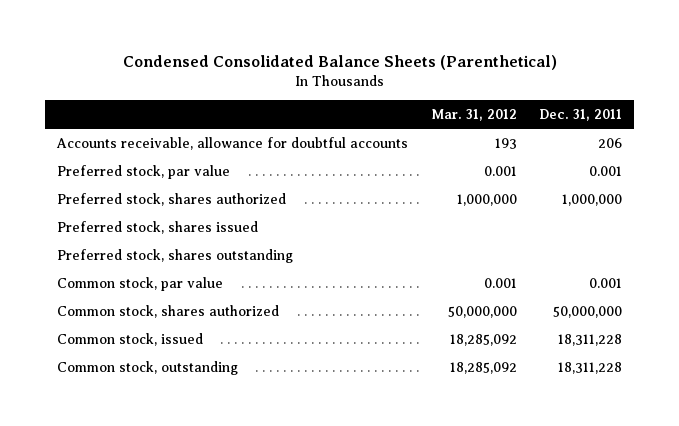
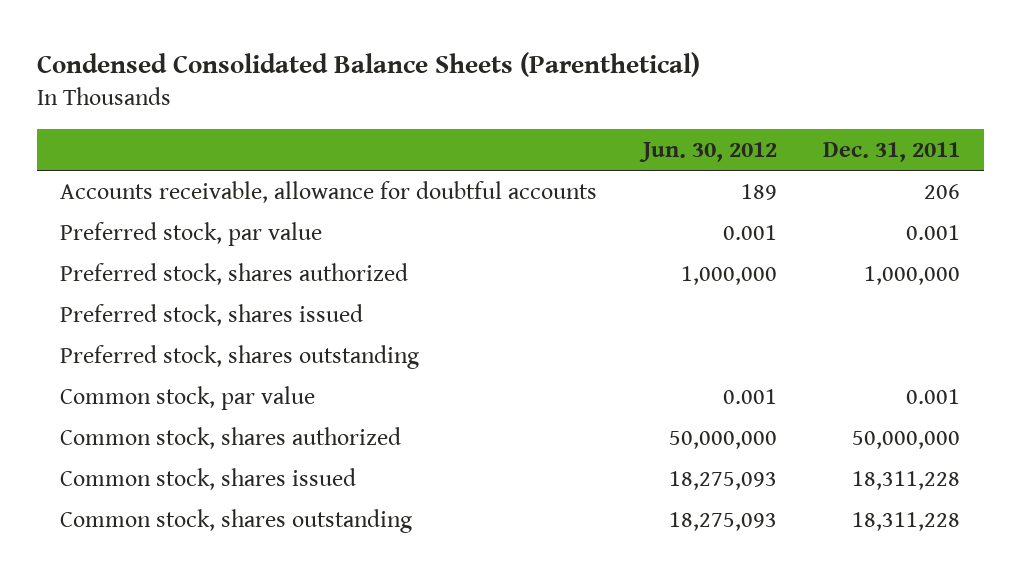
[430,108,517,121] Mar. 31, 2012 -> none
none -> [639,141,778,162] Jun. 30, 2012
[56,332,203,346] Common stock, issued -> [59,468,356,491] Common stock, shares issued
[56,360,238,375] Common stock, outstanding -> [59,509,412,534] Common stock, shares outstanding

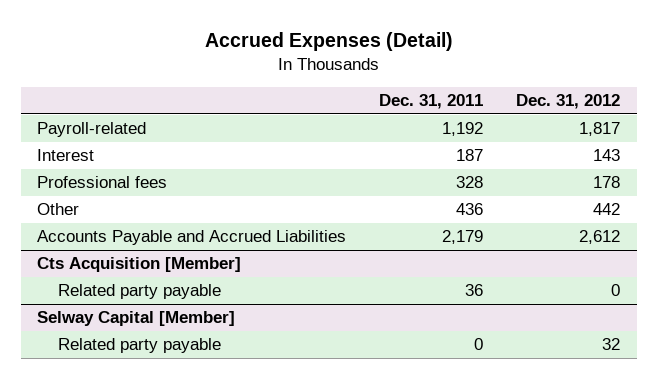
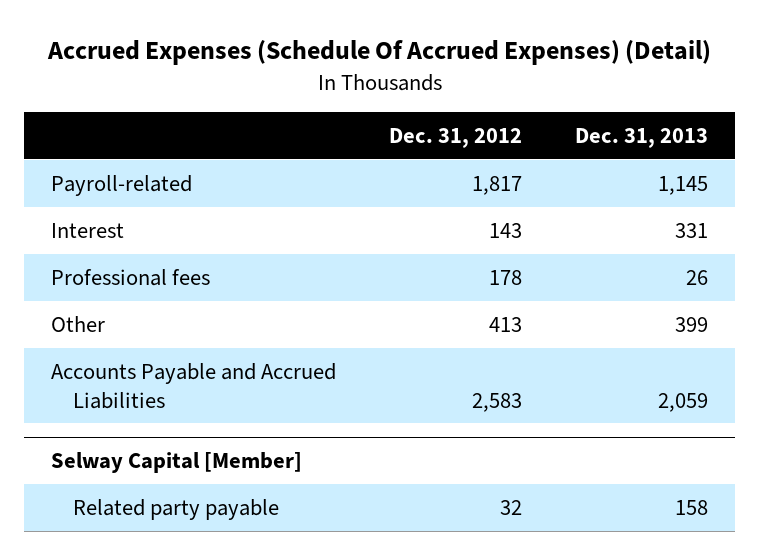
[204,31,453,51] Accrued Expenses (Detail) -> [46,40,711,66] Accrued Expenses (Schedule Of Accrued Expenses) (Detail)
[379,94,484,110] Dec. 31, 2011 -> none
none -> [575,127,709,148] Dec. 31, 2013
[37,257,242,273] Cts Acquisition [Member] -> none
[57,284,221,300] Related party payable -> none
[593,203,621,216] 442 -> [489,316,523,332] 413
[579,230,621,245] 2,612 -> [472,392,523,412] 2,583

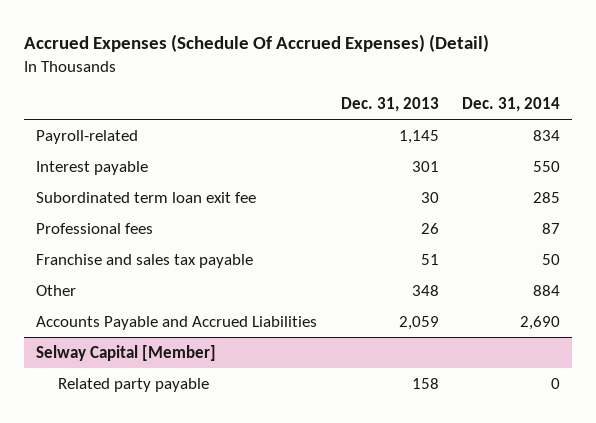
[389,127,523,148] Dec. 31, 2012 -> none
none -> [462,97,561,113] Dec. 31, 2014
[50,222,124,238] Interest -> [35,160,148,175] Interest payable
[675,222,709,238] 331 -> [411,160,439,172] 301
none -> [35,191,256,203] Subordinated term loan exit fee
none -> [35,253,253,268] Franchise and sales tax payable
[675,316,709,332] 399 -> [411,284,439,296] 348

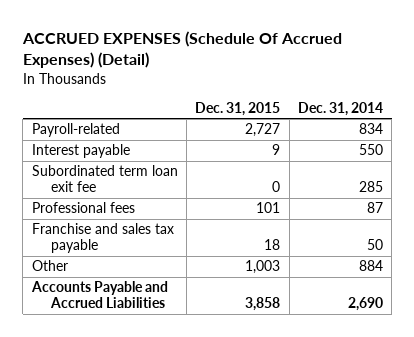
[23,34,489,53] Accrued Expenses (Schedule Of Accrued Expenses) (Detail) -> [21,31,342,69] ACCRUED EXPENSES (Schedule Of Accrued Expenses) (Detail)
[340,97,439,113] Dec. 31, 2013 -> none
none -> [195,101,281,116] Dec. 31, 2015
[35,344,216,361] Selway Capital [Member] -> none
[58,377,210,392] Related party payable -> none

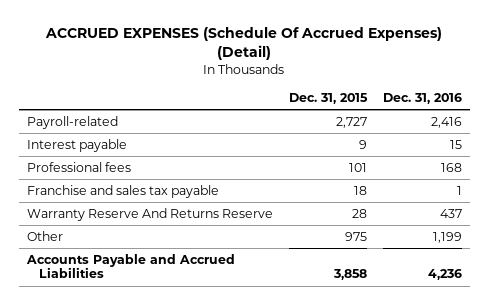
[297,101,383,116] Dec. 31, 2014 -> none
none -> [382,93,462,105] Dec. 31, 2016
[31,165,178,193] Subordinated term loan exit fee -> none
none -> [27,207,274,221] Warranty Reserve And Returns Reserve
[245,260,281,275] 1,003 -> [344,231,367,241] 975

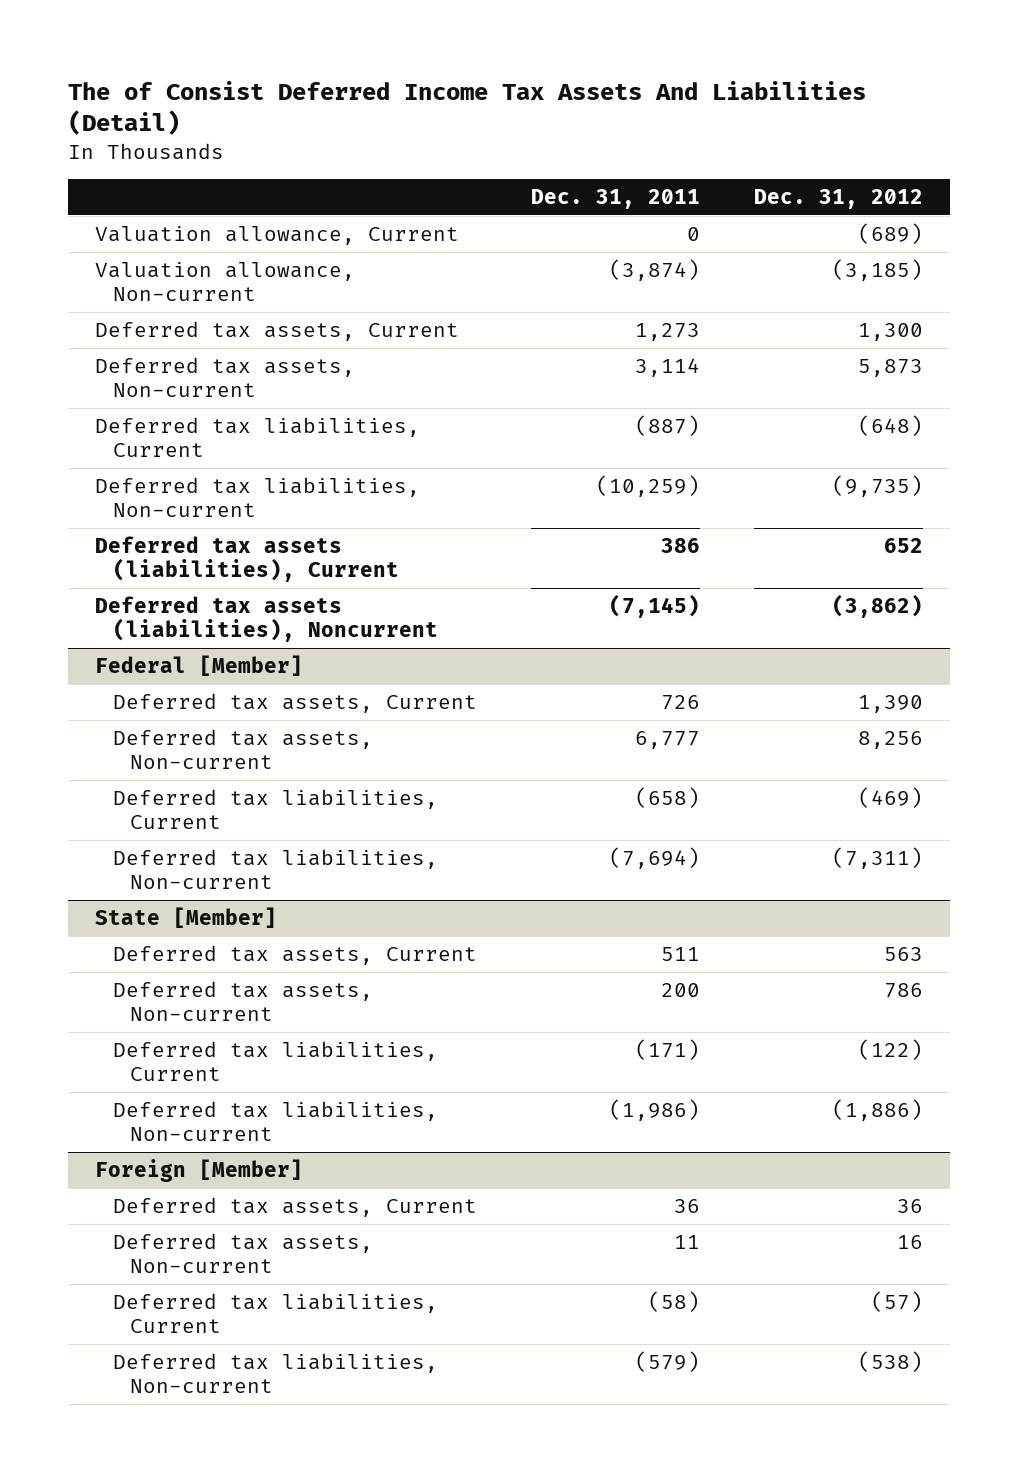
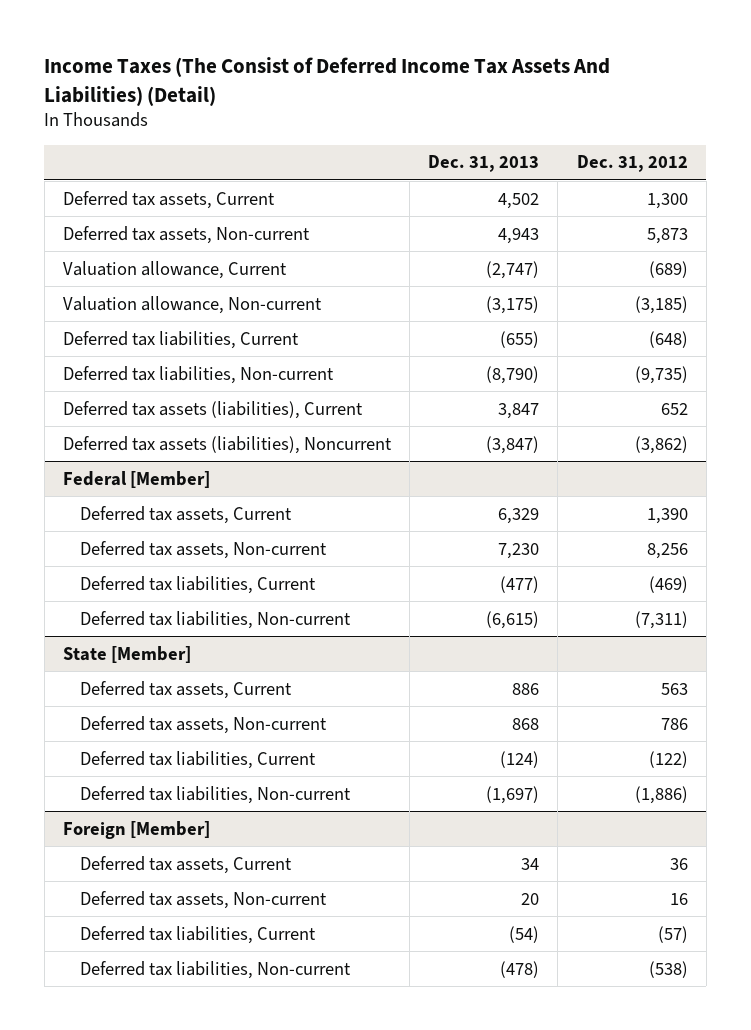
[67,80,866,136] The of Consist Deferred Income Tax Assets And Liabilities (Detail) -> [44,56,611,106] Income Taxes (The Consist of Deferred Income Tax Assets And Liabilities) (Detail)
[530,188,700,209] Dec. 31, 2011 -> none
none -> [428,155,540,173] Dec. 31, 2013
[95,225,460,245] Valuation allowance, Current -> [63,260,288,279] Valuation allowance, Current
[95,261,356,302] Valuation allowance, Non-current -> [63,295,323,314] Valuation allowance, Non-current

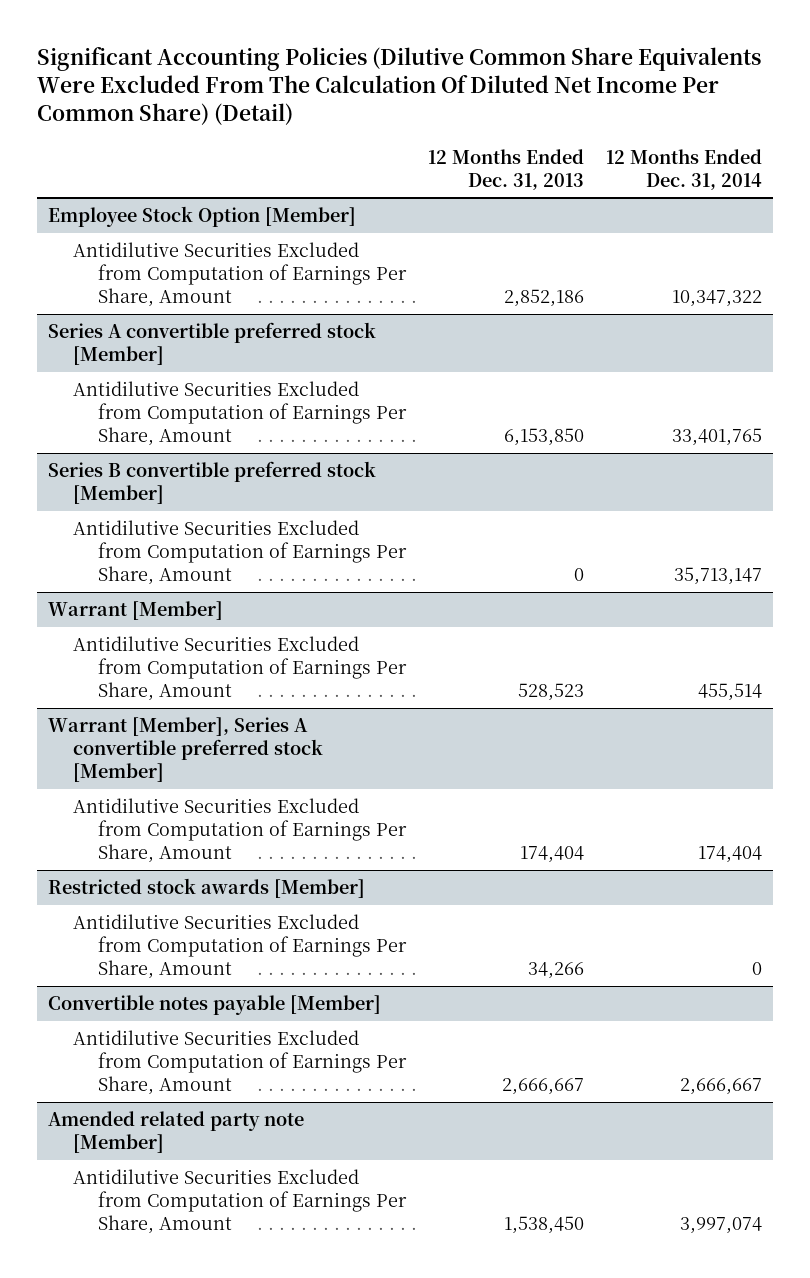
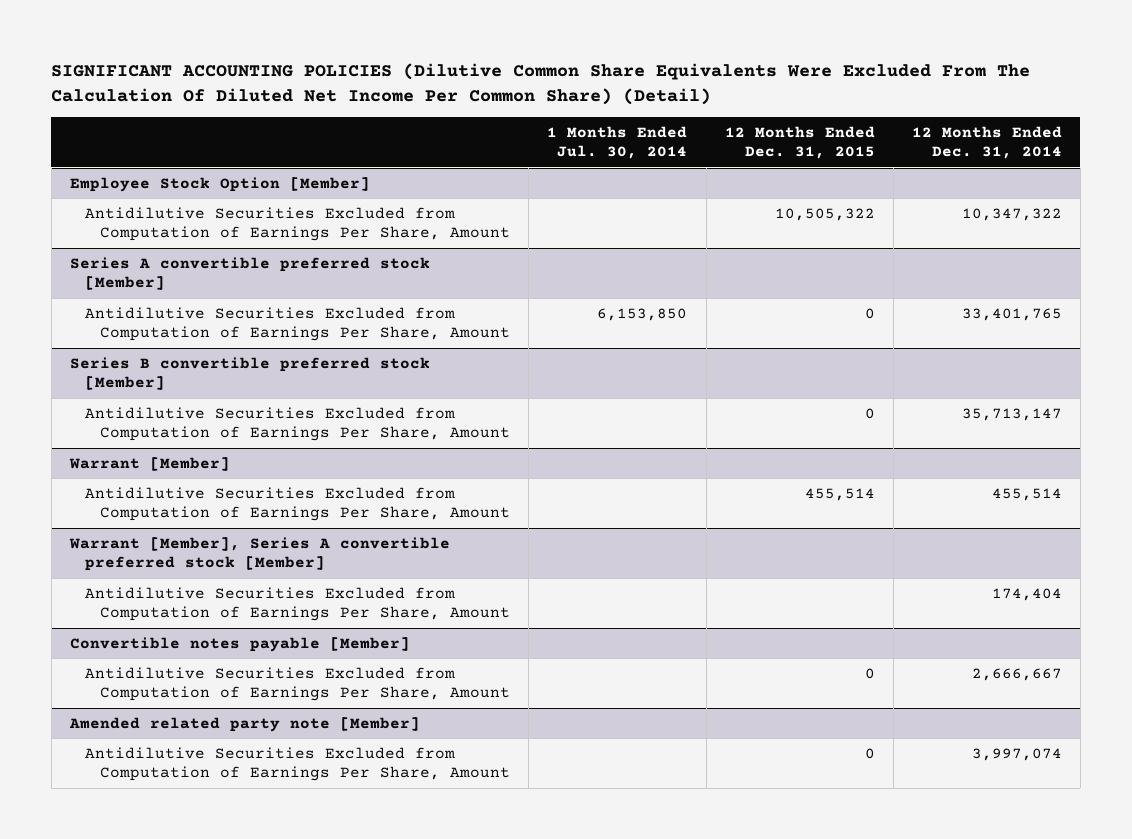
[36,47,761,126] Significant Accounting Policies (Dilutive Common Share Equivalents Were Excluded From The Calculation Of Diluted Net Income Per Common Share) (Detail) -> [51,63,1031,106] SIGNIFICANT ACCOUNTING POLICIES (Dilutive Common Share Equivalents Were Excluded From The Calculation Of Diluted Net Income Per Common Share) (Detail)
[428,148,585,190] 12 Months Ended Dec. 31, 2013 -> none
none -> [547,125,688,160] 1 Months Ended Jul. 30, 2014
none -> [724,125,875,160] 12 Months Ended Dec. 31, 2015
[47,878,365,899] Restricted stock awards [Member] -> none
[73,914,408,979] Antidilutive Securities Excluded from Computation of Earnings Per Share, Amount -> none

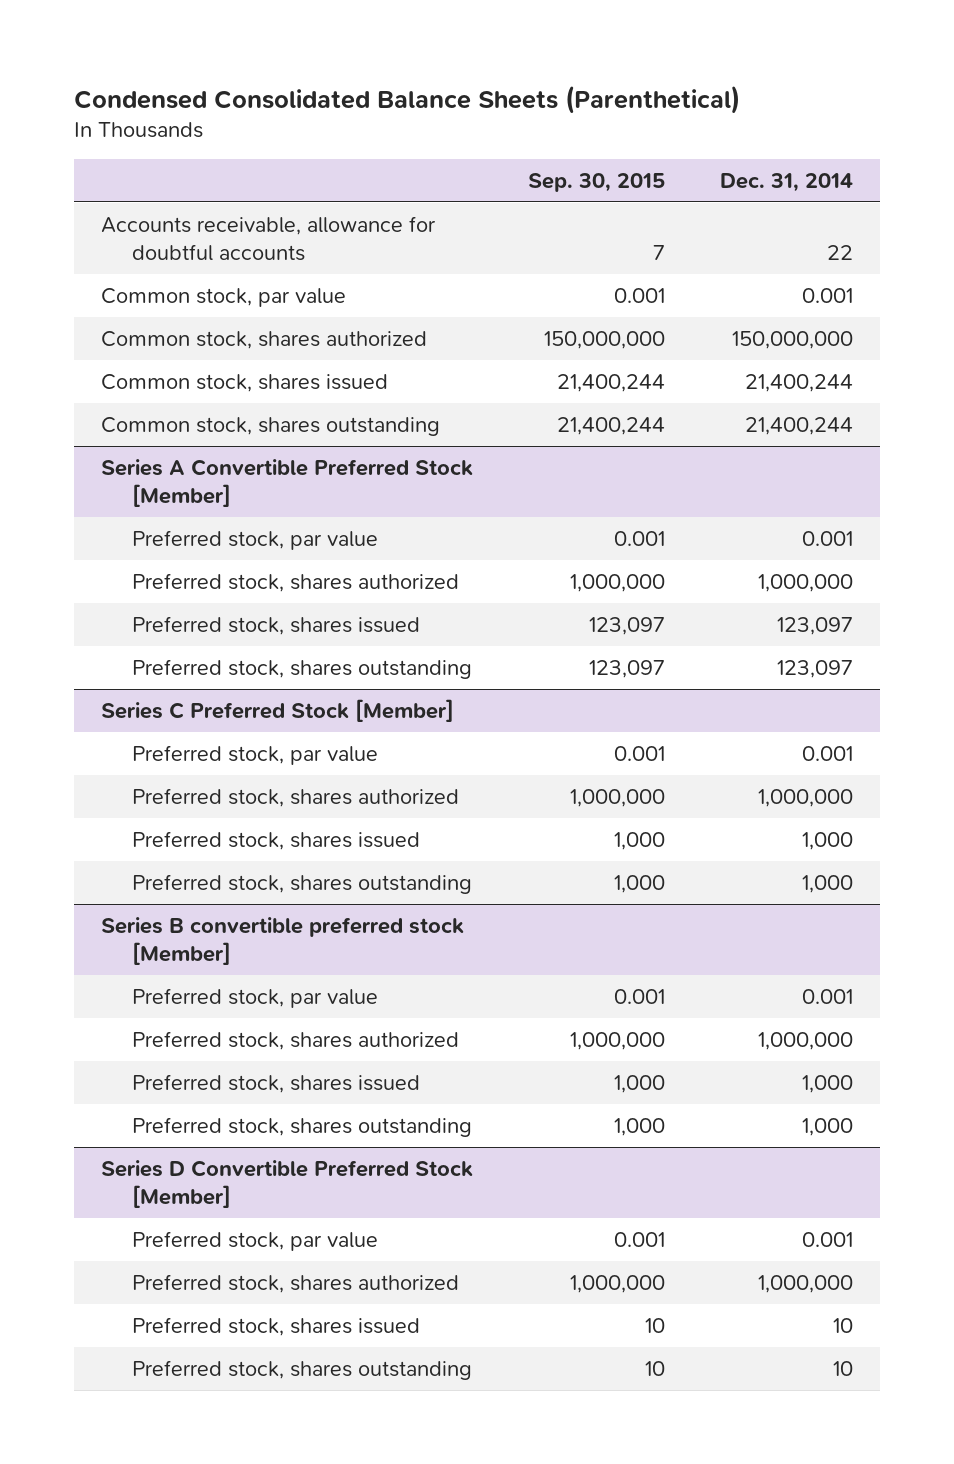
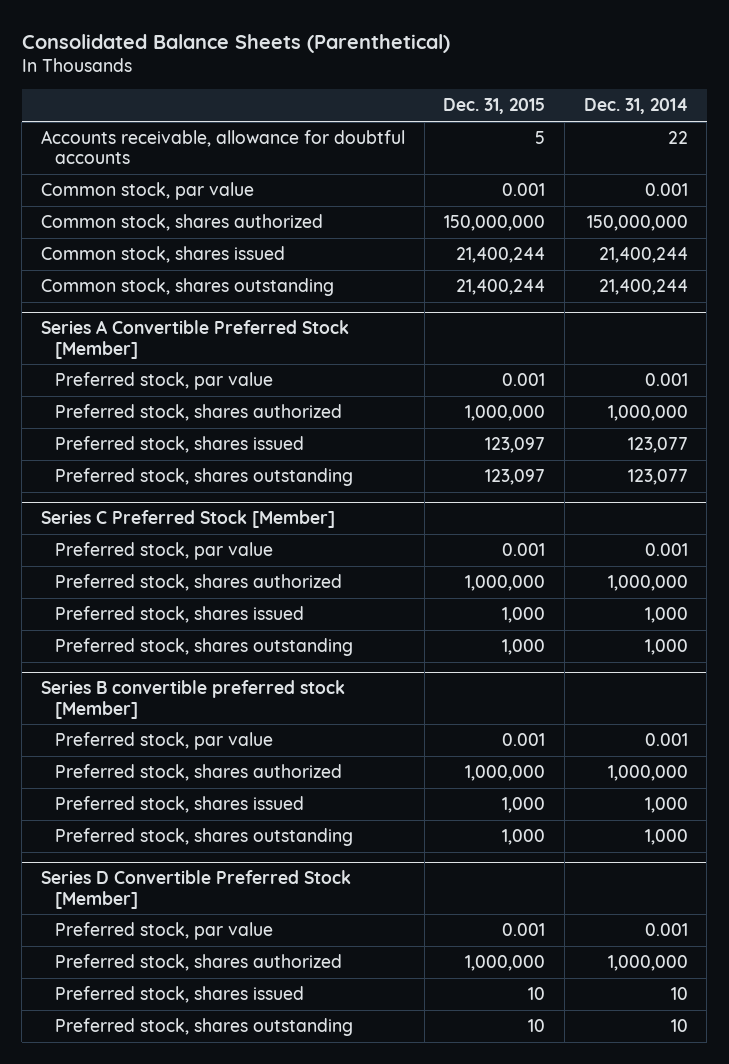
[73,84,740,114] Condensed Consolidated Balance Sheets (Parenthetical) -> [21,33,450,53] Consolidated Balance Sheets (Parenthetical)
[527,173,665,193] Sep. 30, 2015 -> none
none -> [443,98,546,115] Dec. 31, 2015
[776,616,853,635] 123,097 -> [627,437,688,454] 123,077
[776,659,853,678] 123,097 -> [627,469,688,486] 123,077

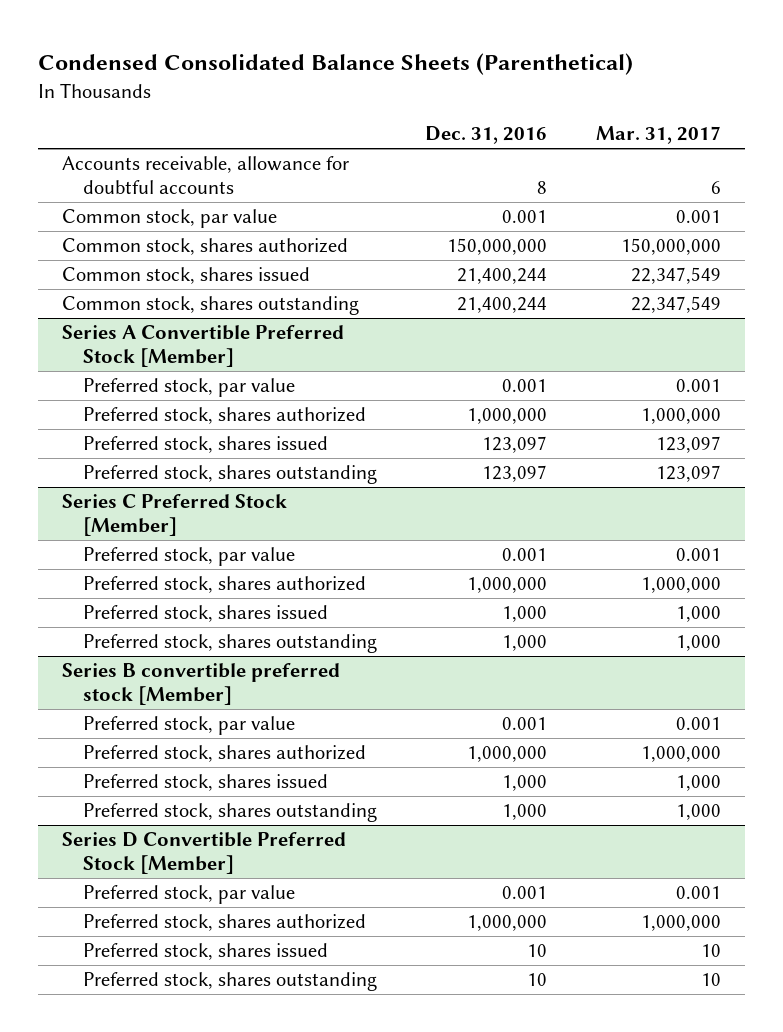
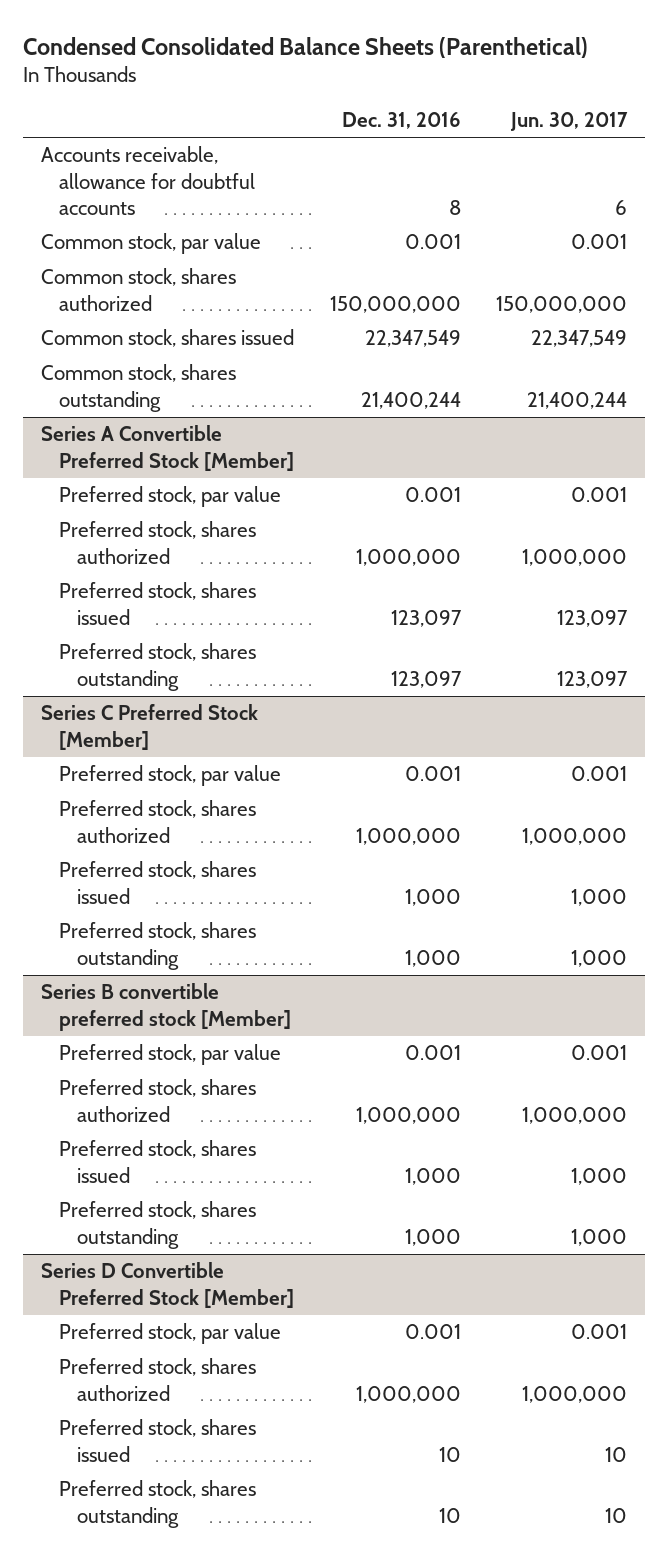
[595,125,721,144] Mar. 31, 2017 -> none
none -> [510,112,629,132] Jun. 30, 2017
[457,268,548,285] 21,400,244 -> [364,330,461,348] 22,347,549

